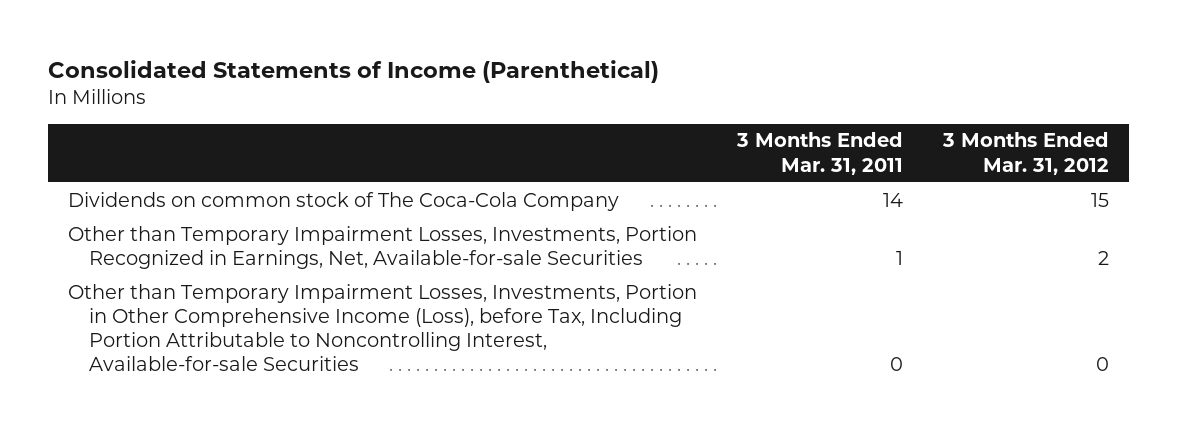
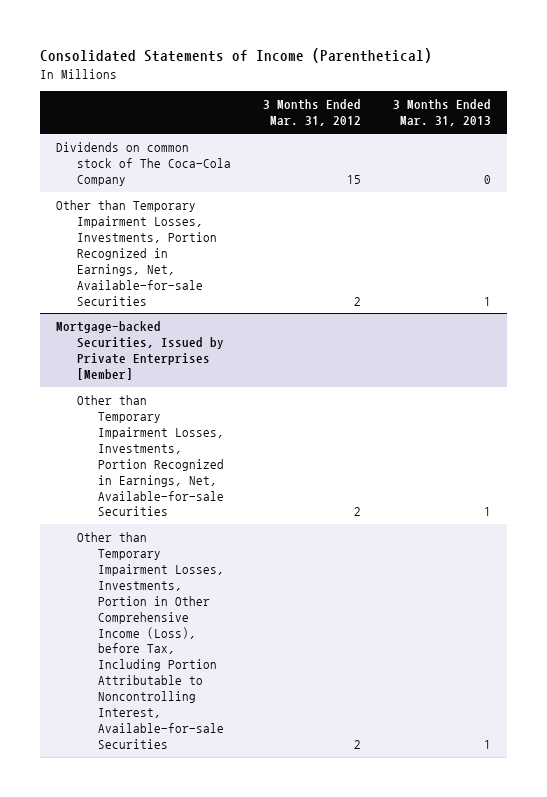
[735,132,903,175] 3 Months Ended Mar. 31, 2011 -> none
none -> [393,99,492,127] 3 Months Ended Mar. 31, 2013
none -> [55,321,224,380] Mortgage-backed Securities, Issued by Private Enterprises [Member]
none -> [76,395,224,517] Other than Temporary Impairment Losses, Investments, Portion Recognized in Earnings, Net, Available-for-sale Securities
[1095,357,1109,372] 0 -> [354,739,362,749] 2

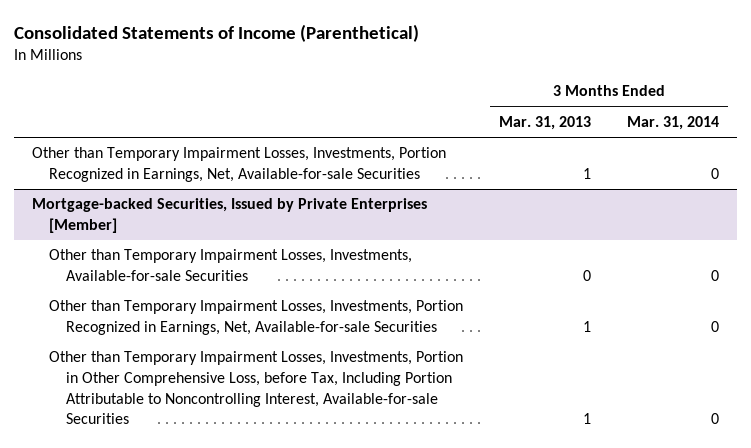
[263,99,362,127] 3 Months Ended Mar. 31, 2012 -> none
none -> [626,116,719,131] Mar. 31, 2014
[55,142,231,187] Dividends on common stock of The Coca-Cola Company -> none
none -> [48,249,412,282] Other than Temporary Impairment Losses, Investments, Available-for-sale Securities
[76,532,224,749] Other than Temporary Impairment Losses, Investments, Portion in Other Comprehensive Income (Loss), before Tax, Including Portion Attributable to Noncontrolling Interest, Available-for-sale Securities -> [48,351,463,425] Other than Temporary Impairment Losses, Investments, Portion in Other Comprehensive Loss, before Tax, Including Portion Attributable to Noncontrolling Interest, Available-for-sale Securities

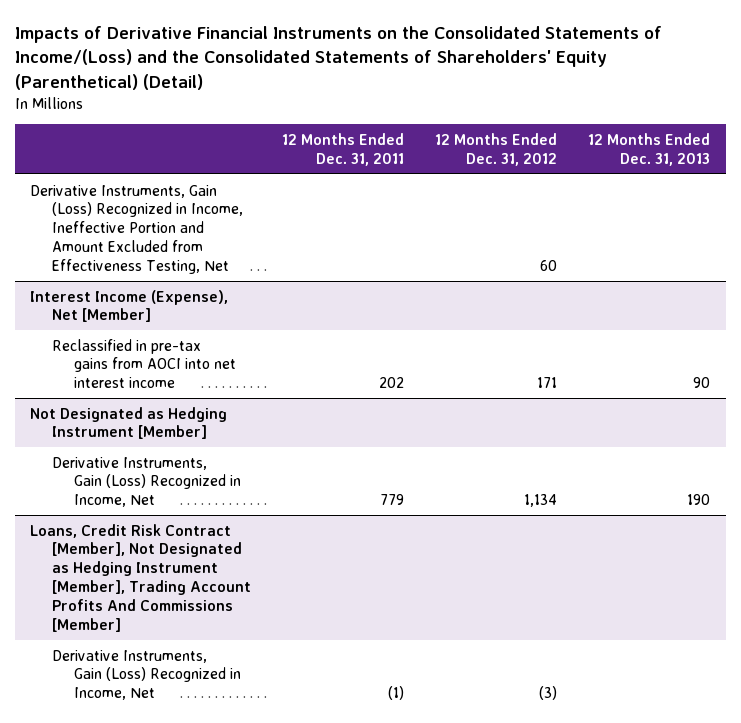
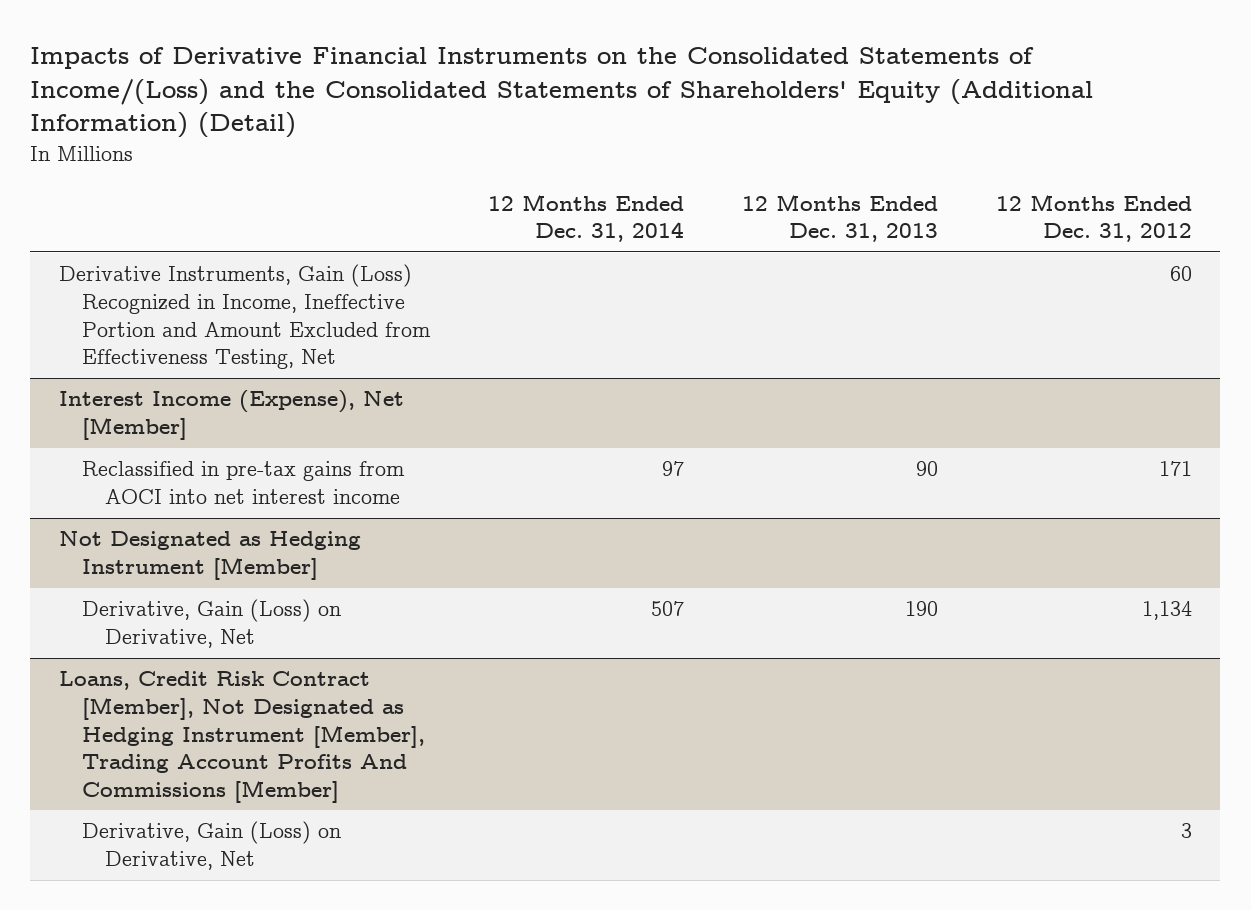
[14,26,662,90] Impacts of Derivative Financial Instruments on the Consolidated Statements of Income/(Loss) and the Consolidated Statements of Shareholders' Equity (Parenthetical) (Detail) -> [30,46,1094,139] Impacts of Derivative Financial Instruments on the Consolidated Statements of Income/(Loss) and the Consolidated Statements of Shareholders' Equity (Additional Information) (Detail)
[282,132,405,166] 12 Months Ended Dec. 31, 2011 -> none
none -> [488,193,685,243] 12 Months Ended Dec. 31, 2014
[52,456,242,508] Derivative Instruments, Gain (Loss) Recognized in Income, Net -> [82,599,342,649] Derivative, Gain (Loss) on Derivative, Net
[52,649,242,701] Derivative Instruments, Gain (Loss) Recognized in Income, Net -> [82,821,342,871] Derivative, Gain (Loss) on Derivative, Net
[539,686,558,701] (3) -> [1180,823,1192,839] 3

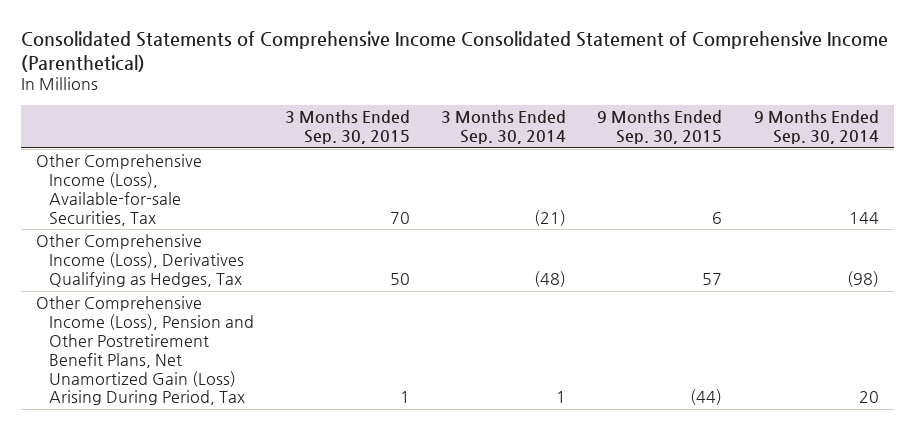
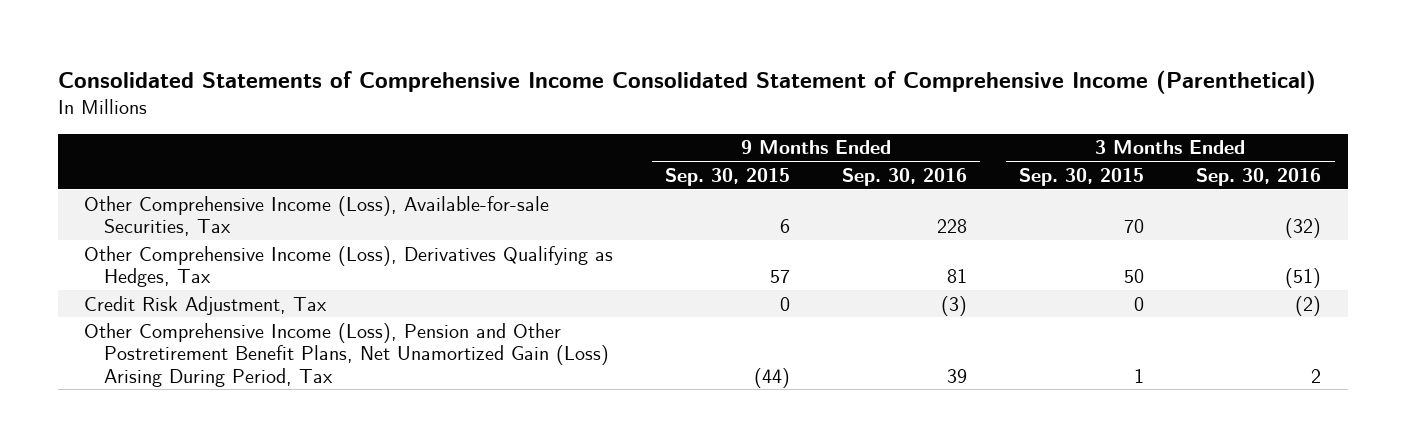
[441,110,567,145] 3 Months Ended Sep. 30, 2014 -> none
[753,110,879,145] 9 Months Ended Sep. 30, 2014 -> none
none -> [842,167,968,186] Sep. 30, 2016
none -> [1196,167,1322,186] Sep. 30, 2016
none -> [83,295,327,315] Credit Risk Adjustment, Tax

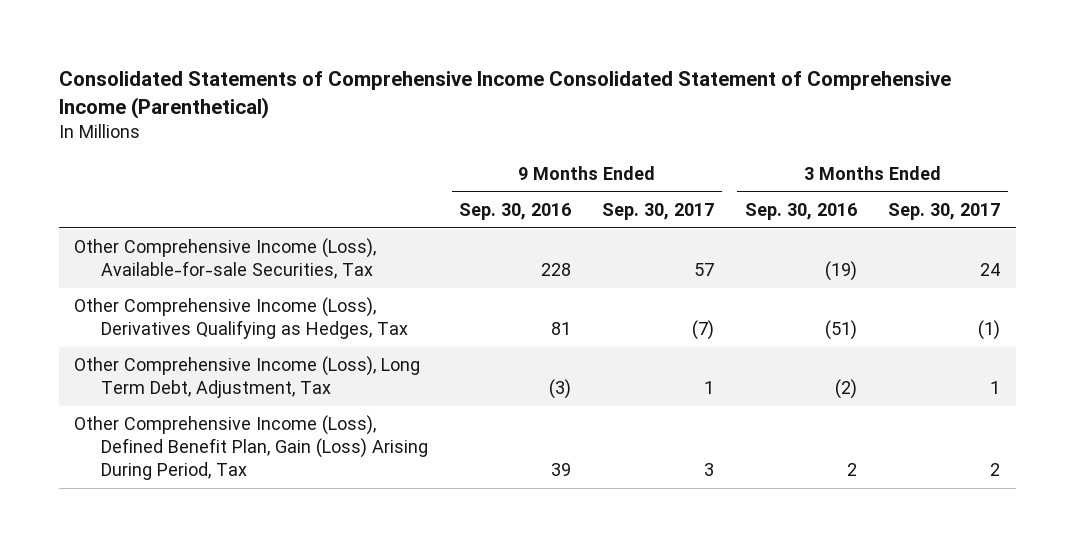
[665,167,791,186] Sep. 30, 2015 -> none
[1019,167,1145,186] Sep. 30, 2015 -> none
none -> [602,202,715,220] Sep. 30, 2017
none -> [888,202,1001,220] Sep. 30, 2017
[1285,218,1322,239] (32) -> [825,261,858,282] (19)
[83,295,327,315] Credit Risk Adjustment, Tax -> none
none -> [74,356,421,399] Other Comprehensive Income (Loss), Long Term Debt, Adjustment, Tax
[83,322,609,387] Other Comprehensive Income (Loss), Pension and Other Postretirement Benefit Plans, Net Unamortized Gain (Loss) Arising During Period, Tax -> [74,415,429,481] Other Comprehensive Income (Loss), Defined Benefit Plan, Gain (Loss) Arising During Period, Tax

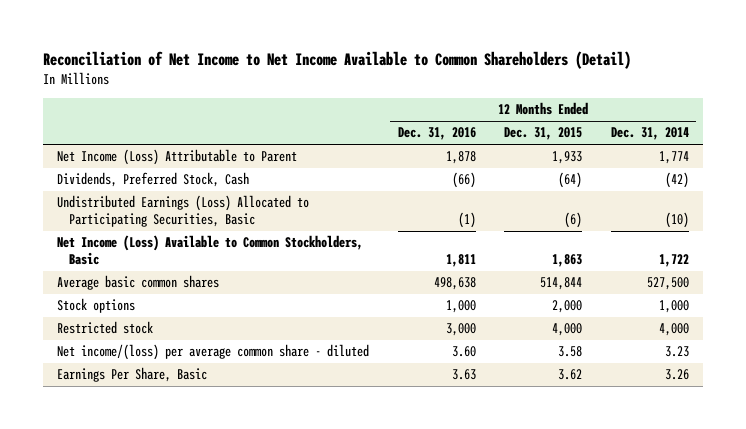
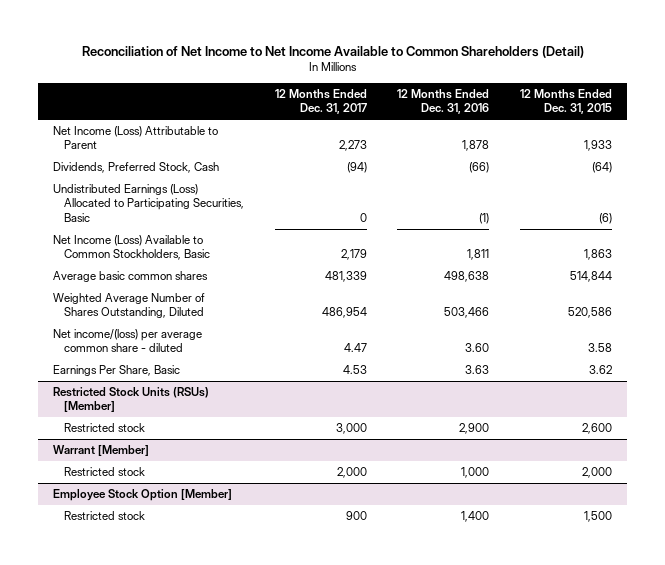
[610,127,689,141] Dec. 31, 2014 -> none
none -> [274,88,367,115] 12 Months Ended Dec. 31, 2017
[57,298,136,314] Stock options -> none
[57,321,154,335] Restricted stock -> none
none -> [53,293,206,319] Weighted Average Number of Shares Outstanding, Diluted
none -> [53,387,210,413] Restricted Stock Units (RSUs) [Member]
none -> [63,423,145,433] Restricted stock
none -> [53,445,150,457] Warrant [Member]
none -> [63,467,145,477] Restricted stock
none -> [53,489,233,502] Employee Stock Option [Member]
none -> [63,511,145,521] Restricted stock

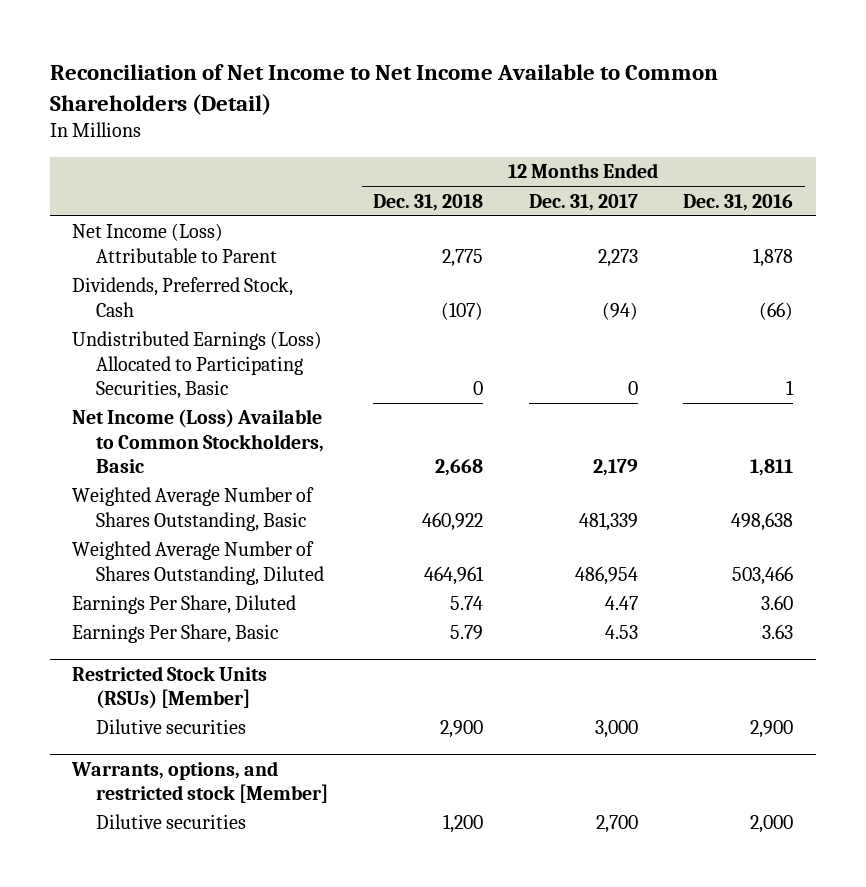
[520,88,613,115] 12 Months Ended Dec. 31, 2015 -> none
none -> [373,193,484,211] Dec. 31, 2018
[479,212,490,224] (1) -> [786,380,795,396] 1
[53,271,209,283] Average basic common shares -> [72,487,315,531] Weighted Average Number of Shares Outstanding, Basic
[53,329,203,353] Net income/(loss) per average common share - diluted -> [72,595,297,615] Earnings Per Share, Diluted
[53,445,150,457] Warrant [Member] -> none
[63,467,145,477] Restricted stock -> none
[53,489,233,502] Employee Stock Option [Member] -> none
[63,511,145,521] Restricted stock -> none
[63,423,145,433] Restricted stock -> [95,719,246,735] Dilutive securities
none -> [71,760,328,803] Warrants, options, and restricted stock [Member]
none -> [95,814,246,830] Dilutive securities

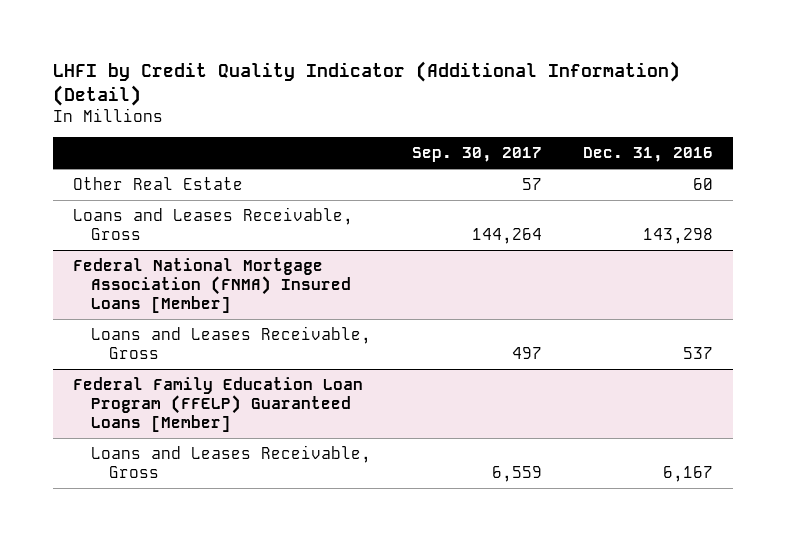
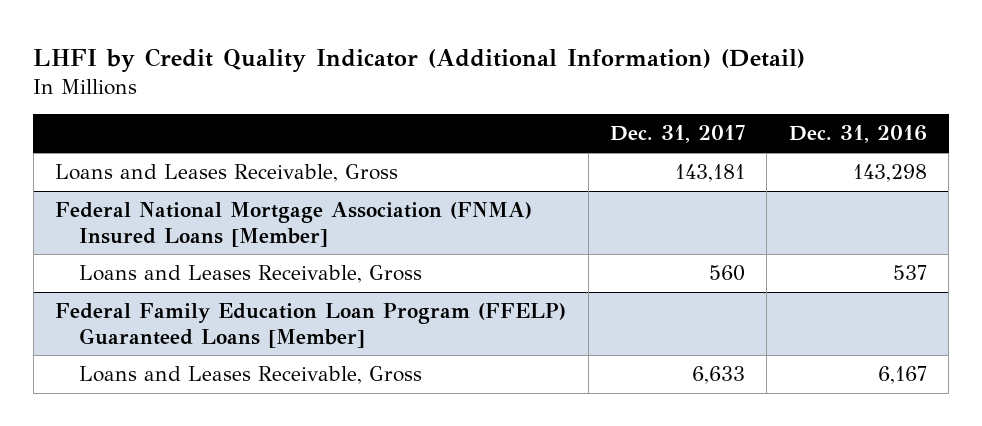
[411,147,542,163] Sep. 30, 2017 -> none
none -> [610,125,746,144] Dec. 31, 2017
[73,176,244,190] Other Real Estate -> none

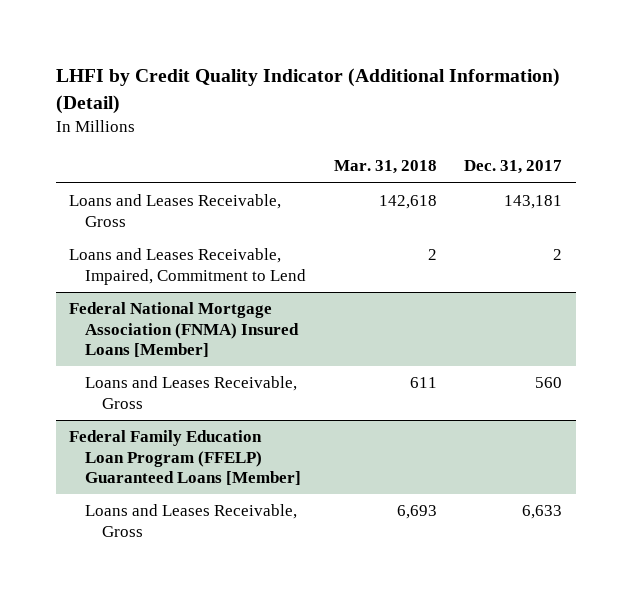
[788,125,927,144] Dec. 31, 2016 -> none
none -> [333,160,437,175] Mar. 31, 2018
none -> [69,248,307,285] Loans and Leases Receivable, Impaired, Commitment to Lend

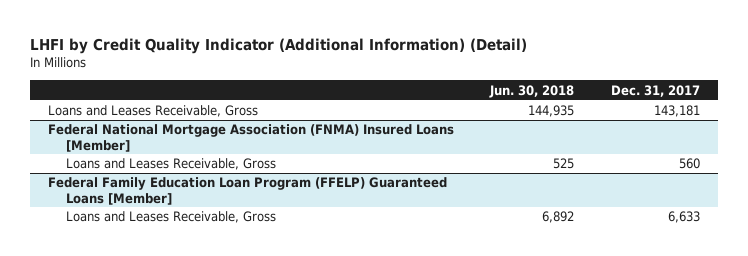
[333,160,437,175] Mar. 31, 2018 -> none
none -> [489,84,575,98] Jun. 30, 2018
[69,248,307,285] Loans and Leases Receivable, Impaired, Commitment to Lend -> none

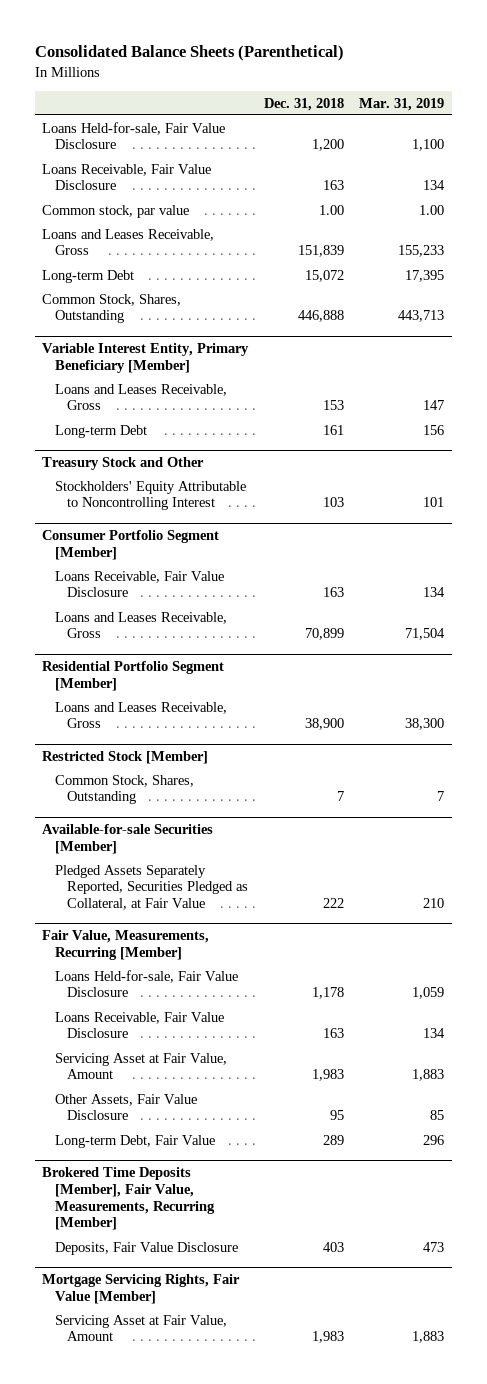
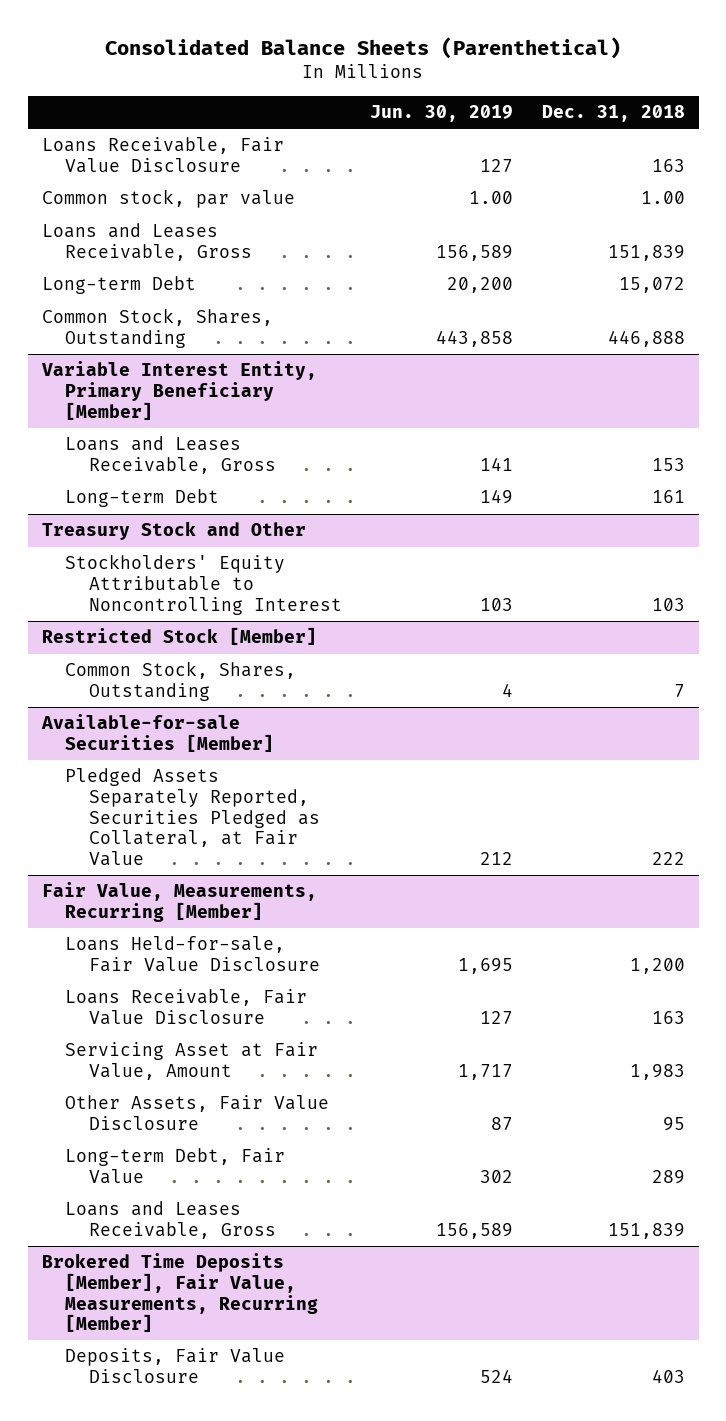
[359,97,445,111] Mar. 31, 2019 -> none
none -> [370,105,514,123] Jun. 30, 2019
[42,121,226,150] Loans Held-for-sale, Fair Value Disclosure -> none
[42,529,220,560] Consumer Portfolio Segment [Member] -> none
[54,570,224,598] Loans Receivable, Fair Value Disclosure -> none
[54,611,227,639] Loans and Leases Receivable, Gross -> none
[42,660,225,691] Residential Portfolio Segment [Member] -> none
[54,701,227,729] Loans and Leases Receivable, Gross -> none
[311,987,344,1000] 1,178 -> [629,957,685,974] 1,200
none -> [65,1201,276,1239] Loans and Leases Receivable, Gross
[42,1273,241,1304] Mortgage Servicing Rights, Fair Value [Member] -> none
[54,1314,227,1342] Servicing Asset at Fair Value, Amount -> none

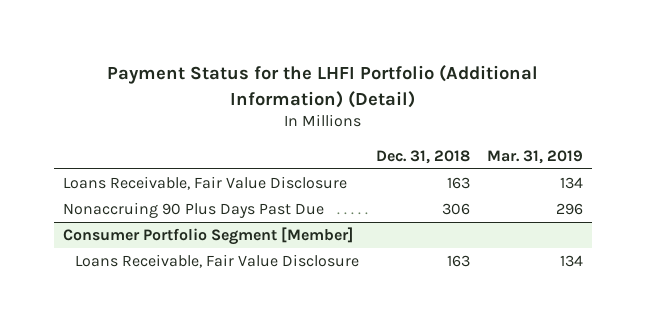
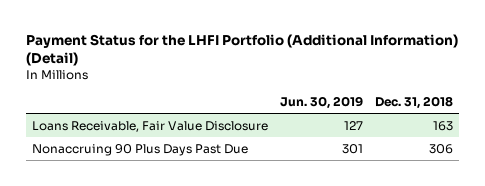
[487,149,584,164] Mar. 31, 2019 -> none
none -> [280,96,364,110] Jun. 30, 2019
[62,227,353,246] Consumer Portfolio Segment [Member] -> none
[74,254,359,269] Loans Receivable, Fair Value Disclosure -> none

